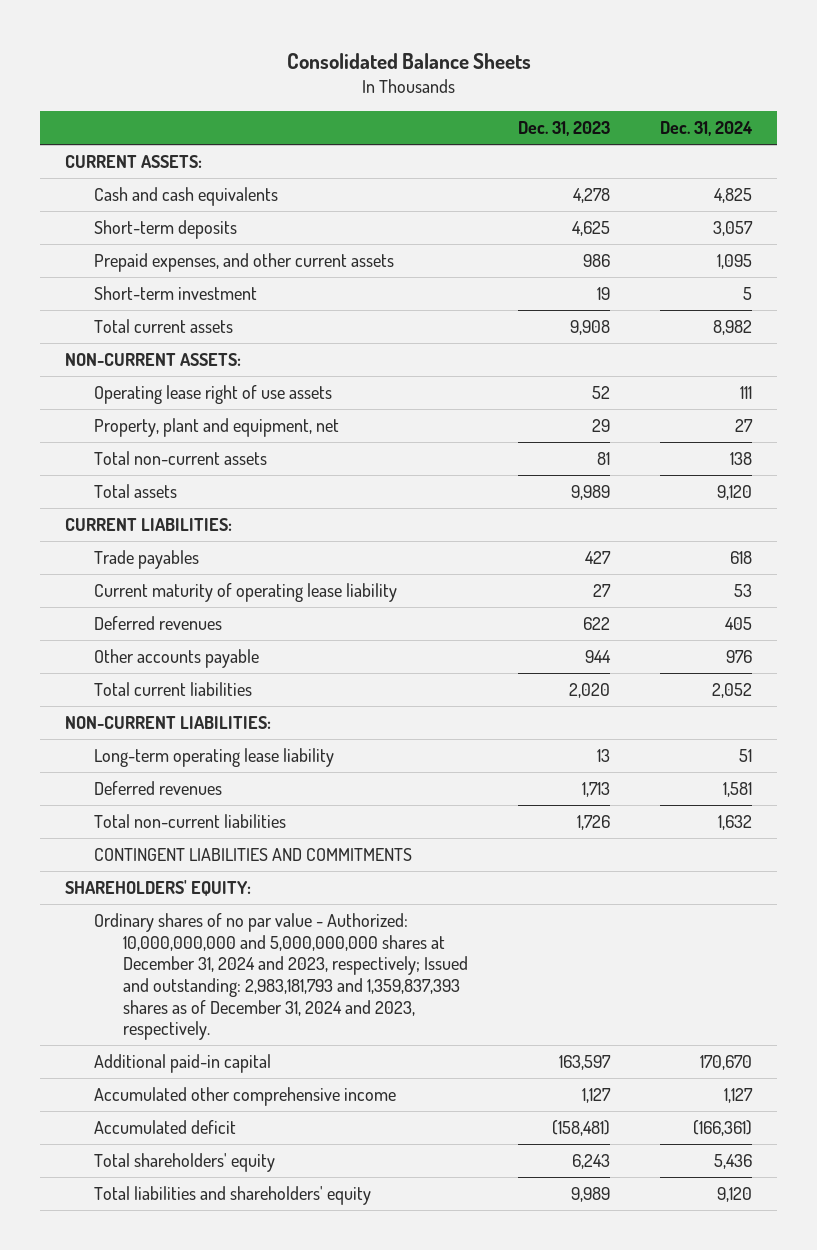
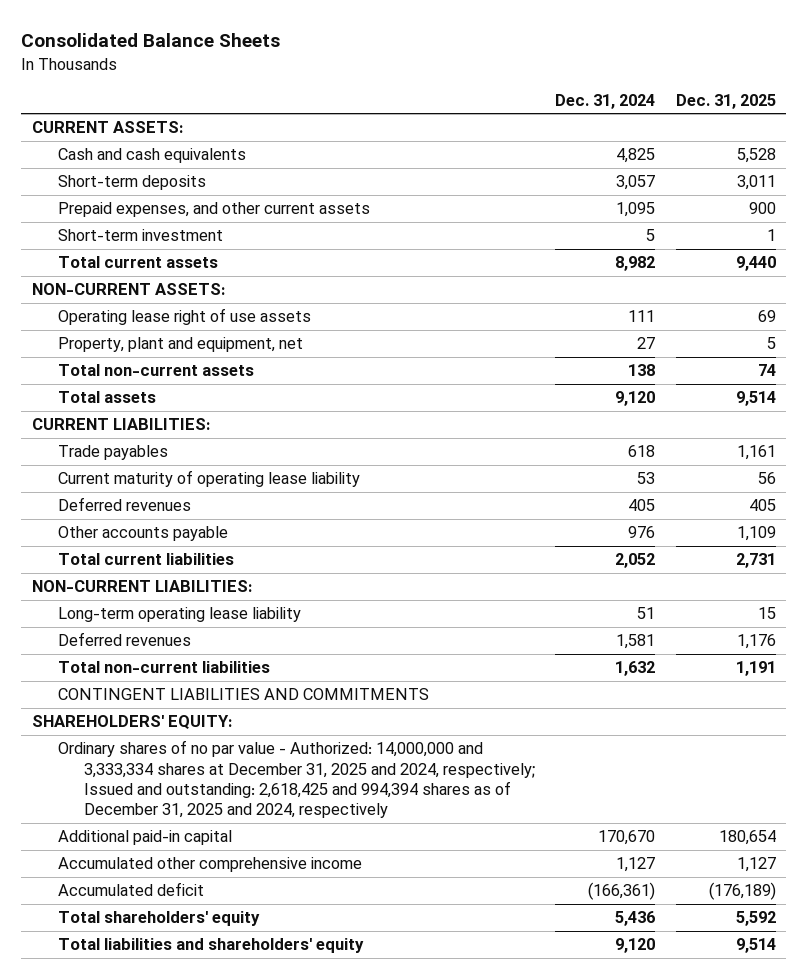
[518,121,611,137] Dec. 31, 2023 -> none
none -> [675,93,776,109] Dec. 31, 2025
[94,913,469,1041] Ordinary shares of no par value - Authorized: 10,000,000,000 and 5,000,000,000 shares at December 31, 2024 and 2023, respectively; Issued and outstanding: 2,983,181,793 and 1,359,837,393 shares as of December 31, 2024 and 2023, respectively. -> [57,740,535,819] Ordinary shares of no par value - Authorized: 14,000,000 and 3,333,334 shares at December 31, 2025 and 2024, respectively; Issued and outstanding: 2,618,425 and 994,394 shares as of December 31, 2025 and 2024, respectively

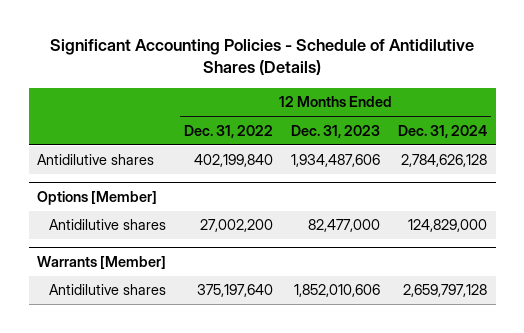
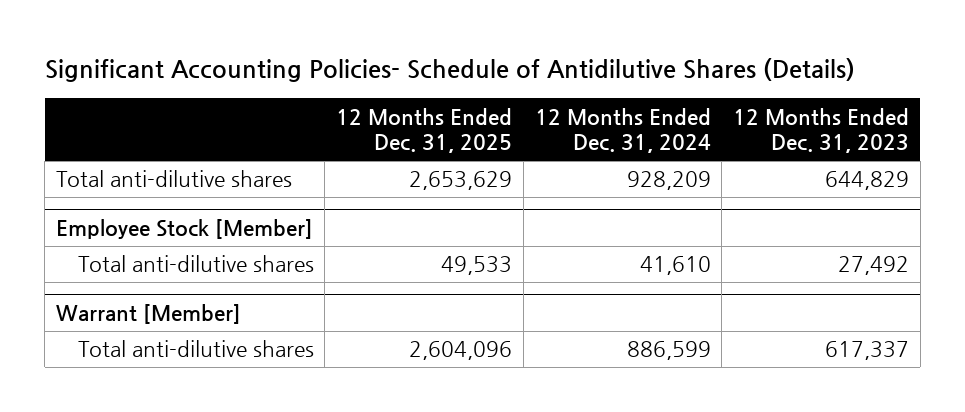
[50,38,475,76] Significant Accounting Policies - Schedule of Antidilutive Shares (Details) -> [44,58,855,83] Significant Accounting Policies- Schedule of Antidilutive Shares (Details)
[184,124,274,138] Dec. 31, 2022 -> none
none -> [336,107,513,154] 12 Months Ended Dec. 31, 2025
[37,191,158,206] Options [Member] -> none
[37,154,155,166] Antidilutive shares -> [55,170,292,188] Total anti-dilutive shares
[291,154,381,168] 1,934,487,606 -> [825,171,910,191] 644,829
[400,154,487,168] 2,784,626,128 -> [626,171,711,191] 928,209
none -> [55,219,313,240] Employee Stock [Member]
[49,219,167,231] Antidilutive shares -> [77,255,314,273] Total anti-dilutive shares
[308,219,381,233] 82,477,000 -> [838,256,910,276] 27,492
[407,219,487,233] 124,829,000 -> [639,256,711,276] 41,610
[37,256,167,270] Warrants [Member] -> [55,304,241,325] Warrant [Member]
[49,284,167,296] Antidilutive shares -> [77,340,314,358] Total anti-dilutive shares
[294,284,381,298] 1,852,010,606 -> [825,341,910,361] 617,337
[402,284,487,298] 2,659,797,128 -> [626,341,711,361] 886,599

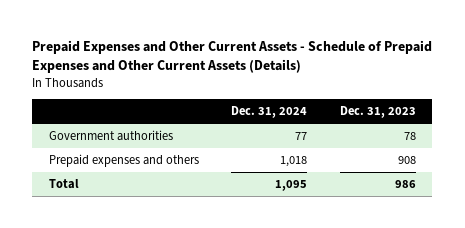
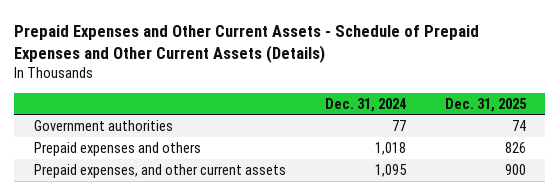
[339,106,416,119] Dec. 31, 2023 -> none
none -> [444,97,527,112] Dec. 31, 2025
[48,179,79,190] Total -> [33,163,286,178] Prepaid expenses, and other current assets

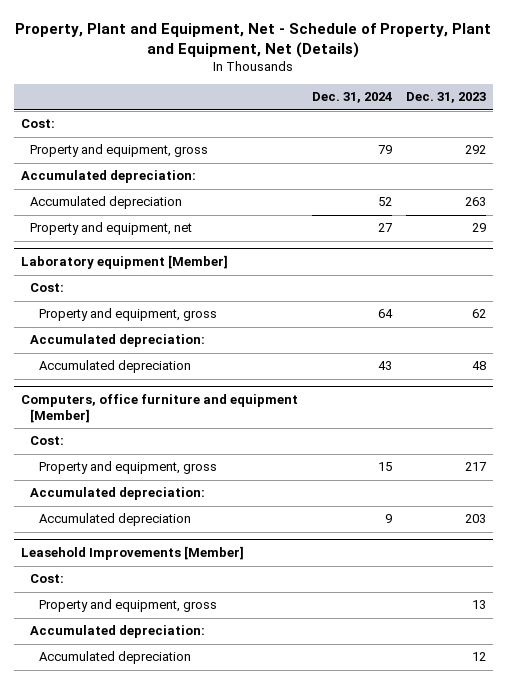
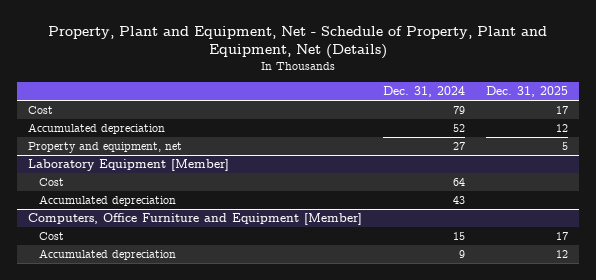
[405,92,486,104] Dec. 31, 2023 -> none
none -> [486,86,569,98] Dec. 31, 2025
[20,119,55,129] Cost: -> none
[20,170,196,184] Accumulated depreciation: -> none
[29,144,208,158] Property and equipment, gross -> [27,106,53,115] Cost
[29,283,64,293] Cost: -> none
[29,334,205,348] Accumulated depreciation: -> none
[20,255,228,270] Laboratory equipment [Member] -> [27,159,229,172] Laboratory Equipment [Member]
[39,308,218,322] Property and equipment, gross -> [39,178,65,187] Cost
[29,436,64,446] Cost: -> none
[29,487,205,501] Accumulated depreciation: -> none
[20,394,298,423] Computers, office furniture and equipment [Member] -> [27,213,362,226] Computers, Office Furniture and Equipment [Member]
[39,461,218,475] Property and equipment, gross -> [39,232,65,241] Cost
[20,546,244,561] Leasehold Improvements [Member] -> none
[29,574,64,584] Cost: -> none
[39,599,218,613] Property and equipment, gross -> none
[29,625,205,639] Accumulated depreciation: -> none
[39,651,192,665] Accumulated depreciation -> none

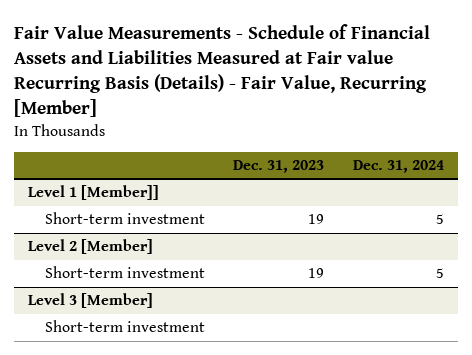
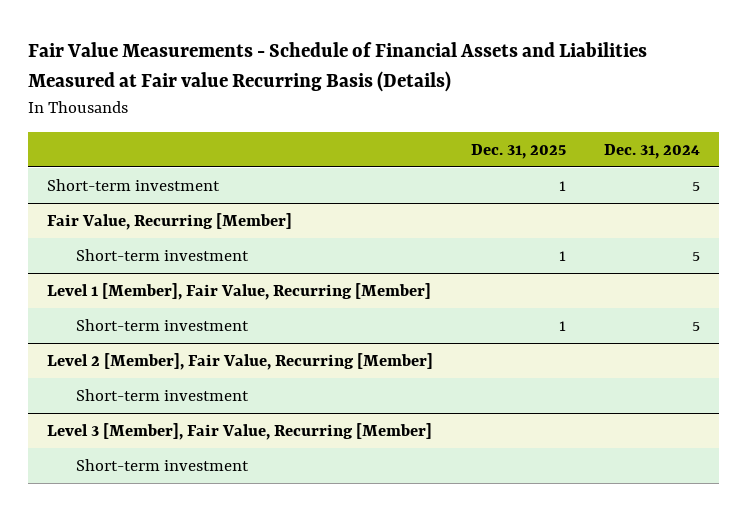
[13,23,430,117] Fair Value Measurements - Schedule of Financial Assets and Liabilities Measured at Fair value Recurring Basis (Details) - Fair Value, Recurring [Member] -> [27,42,647,93] Fair Value Measurements - Schedule of Financial Assets and Liabilities Measured at Fair value Recurring Basis (Details)
[233,160,325,174] Dec. 31, 2023 -> none
none -> [470,143,566,159] Dec. 31, 2025
[28,185,160,201] Level 1 [Member]] -> none
[28,239,154,255] Level 2 [Member] -> [46,212,292,230] Fair Value, Recurring [Member]
[28,293,154,309] Level 3 [Member] -> none
none -> [46,282,431,300] Level 1 [Member], Fair Value, Recurring [Member]
none -> [75,318,249,331] Short-term investment
none -> [46,352,433,370] Level 2 [Member], Fair Value, Recurring [Member]
none -> [46,422,432,440] Level 3 [Member], Fair Value, Recurring [Member]
none -> [75,458,249,471] Short-term investment

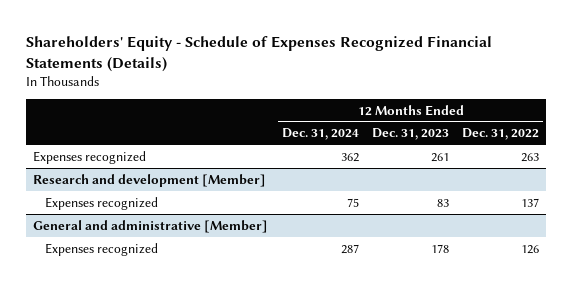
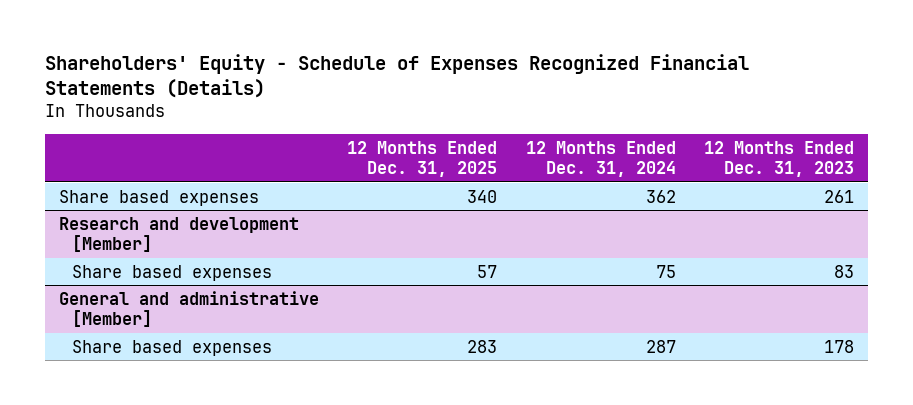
[462,128,540,141] Dec. 31, 2022 -> none
none -> [347,140,498,178] 12 Months Ended Dec. 31, 2025
[33,150,147,164] Expenses recognized -> [58,189,259,206] Share based expenses
[45,196,159,210] Expenses recognized -> [71,264,272,281] Share based expenses
[45,242,159,256] Expenses recognized -> [71,339,272,356] Share based expenses

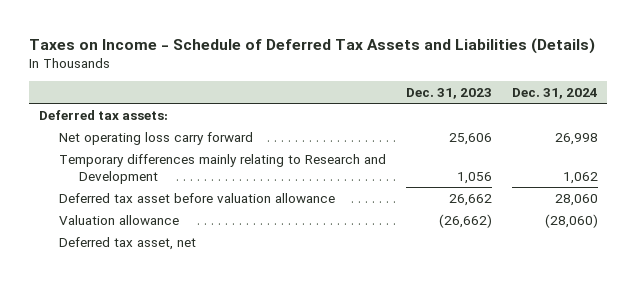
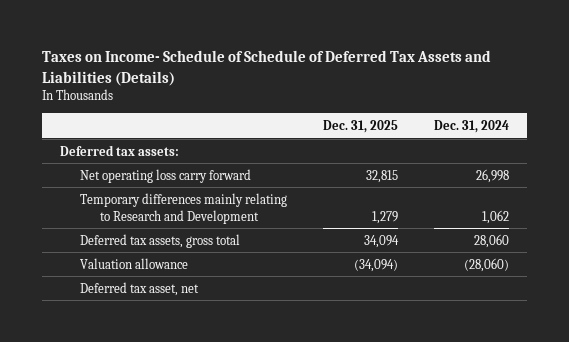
[29,37,596,54] Taxes on Income - Schedule of Deferred Tax Assets and Liabilities (Details) -> [41,50,491,86] Taxes on Income- Schedule of Schedule of Deferred Tax Assets and Liabilities (Details)
[405,87,492,99] Dec. 31, 2023 -> none
none -> [322,120,398,134] Dec. 31, 2025
[58,192,335,203] Deferred tax asset before valuation allowance -> [79,233,240,248] Deferred tax assets, gross total

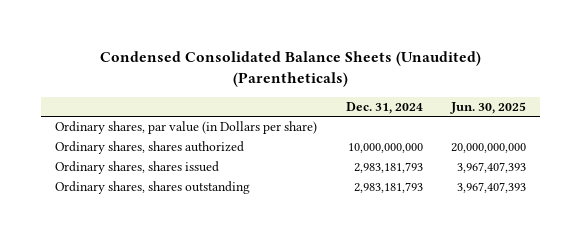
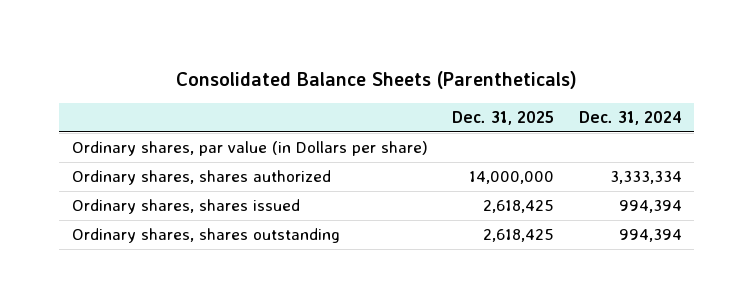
[99,50,481,88] Condensed Consolidated Balance Sheets (Unaudited) (Parentheticals) -> [175,70,577,89] Consolidated Balance Sheets (Parentheticals)
[449,101,526,114] Jun. 30, 2025 -> none
none -> [452,111,555,126] Dec. 31, 2025
[347,143,423,154] 10,000,000,000 -> [609,171,682,185] 3,333,334
[353,162,423,174] 2,983,181,793 -> [618,200,682,214] 994,394
[353,182,423,194] 2,983,181,793 -> [618,229,682,243] 994,394

